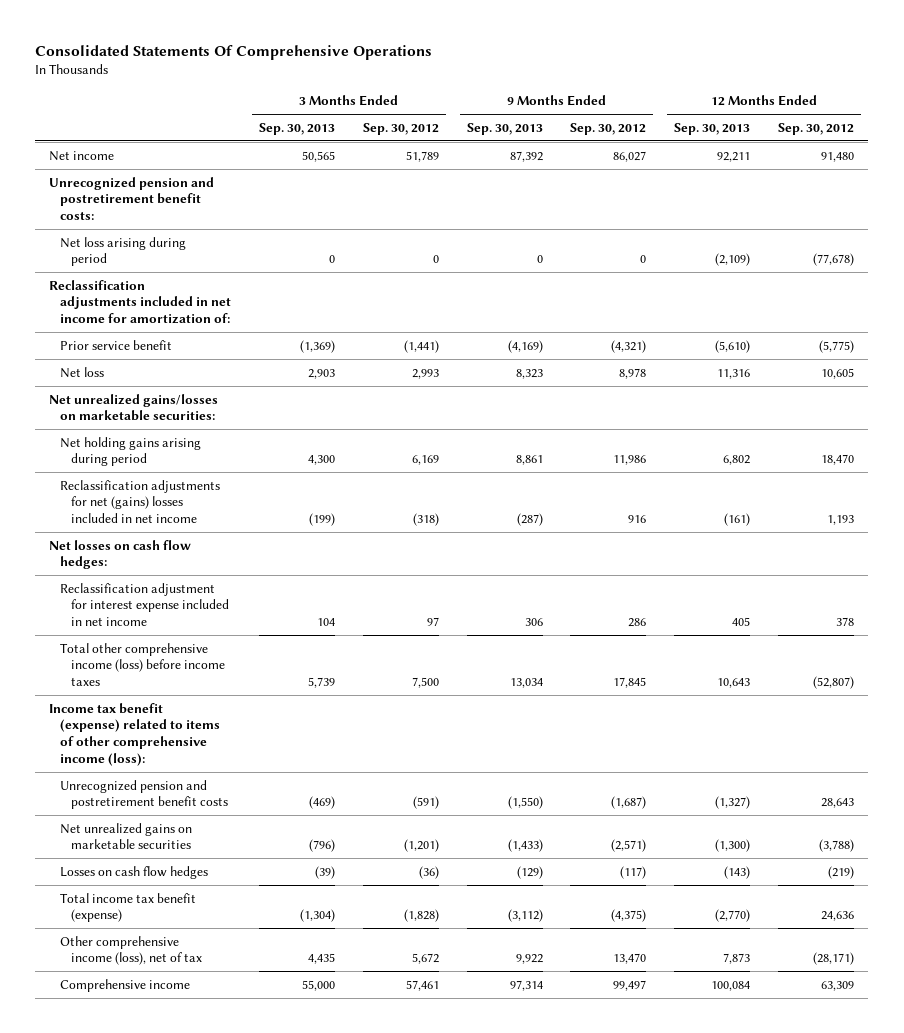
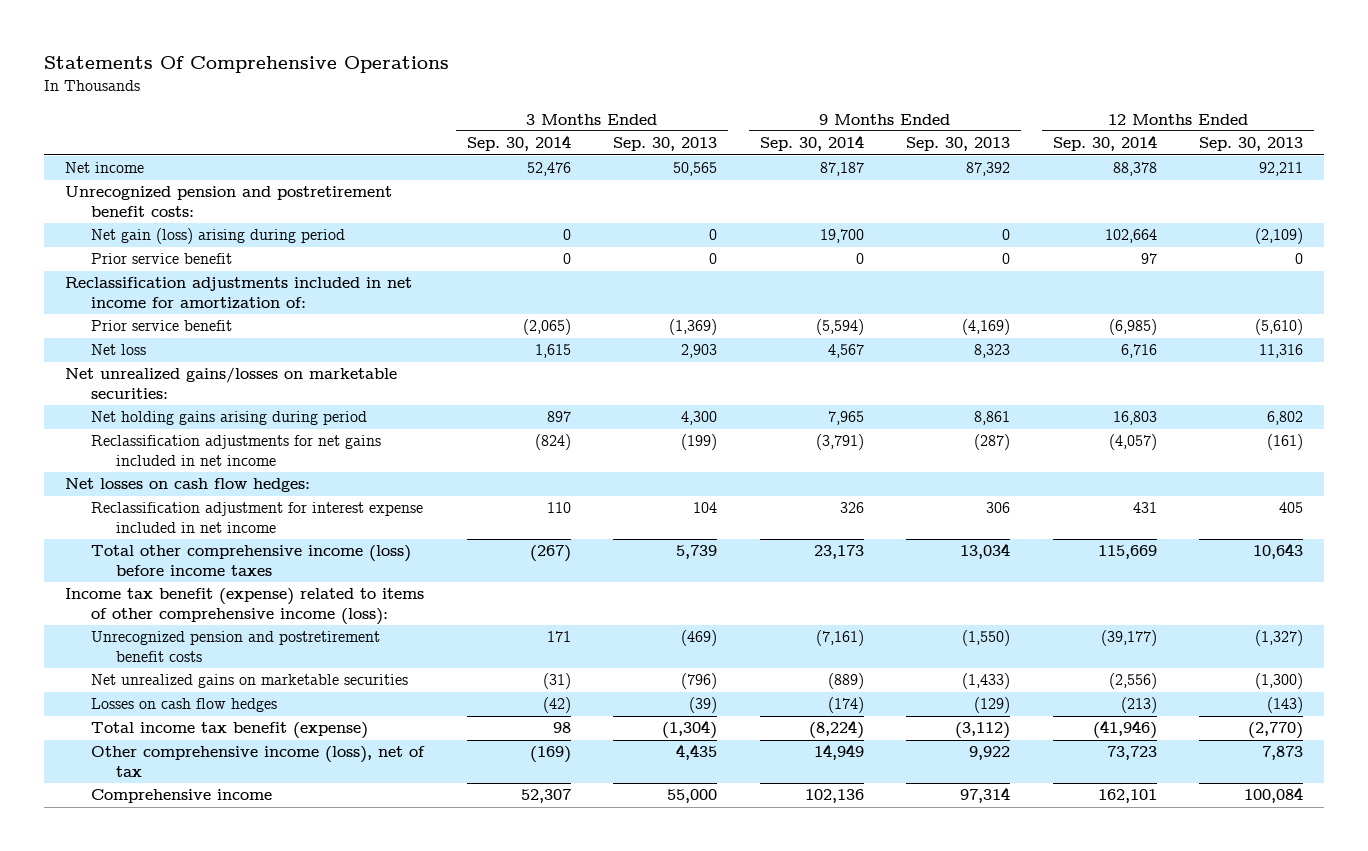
[35,45,433,61] Consolidated Statements Of Comprehensive Operations -> [44,56,450,74] Statements Of Comprehensive Operations
[362,122,439,135] Sep. 30, 2012 -> none
[570,122,647,135] Sep. 30, 2012 -> none
[778,122,855,135] Sep. 30, 2012 -> none
none -> [466,135,571,152] Sep. 30, 2014
none -> [759,135,864,152] Sep. 30, 2014
none -> [1052,135,1157,152] Sep. 30, 2014
[59,236,186,267] Net loss arising during period -> [90,228,345,245] Net gain (loss) arising during period
none -> [90,253,232,265] Prior service benefit
[59,479,220,523] Reclassification adjustments for net (gains) losses included in net income -> [90,435,381,466] Reclassification adjustments for net gains included in net income

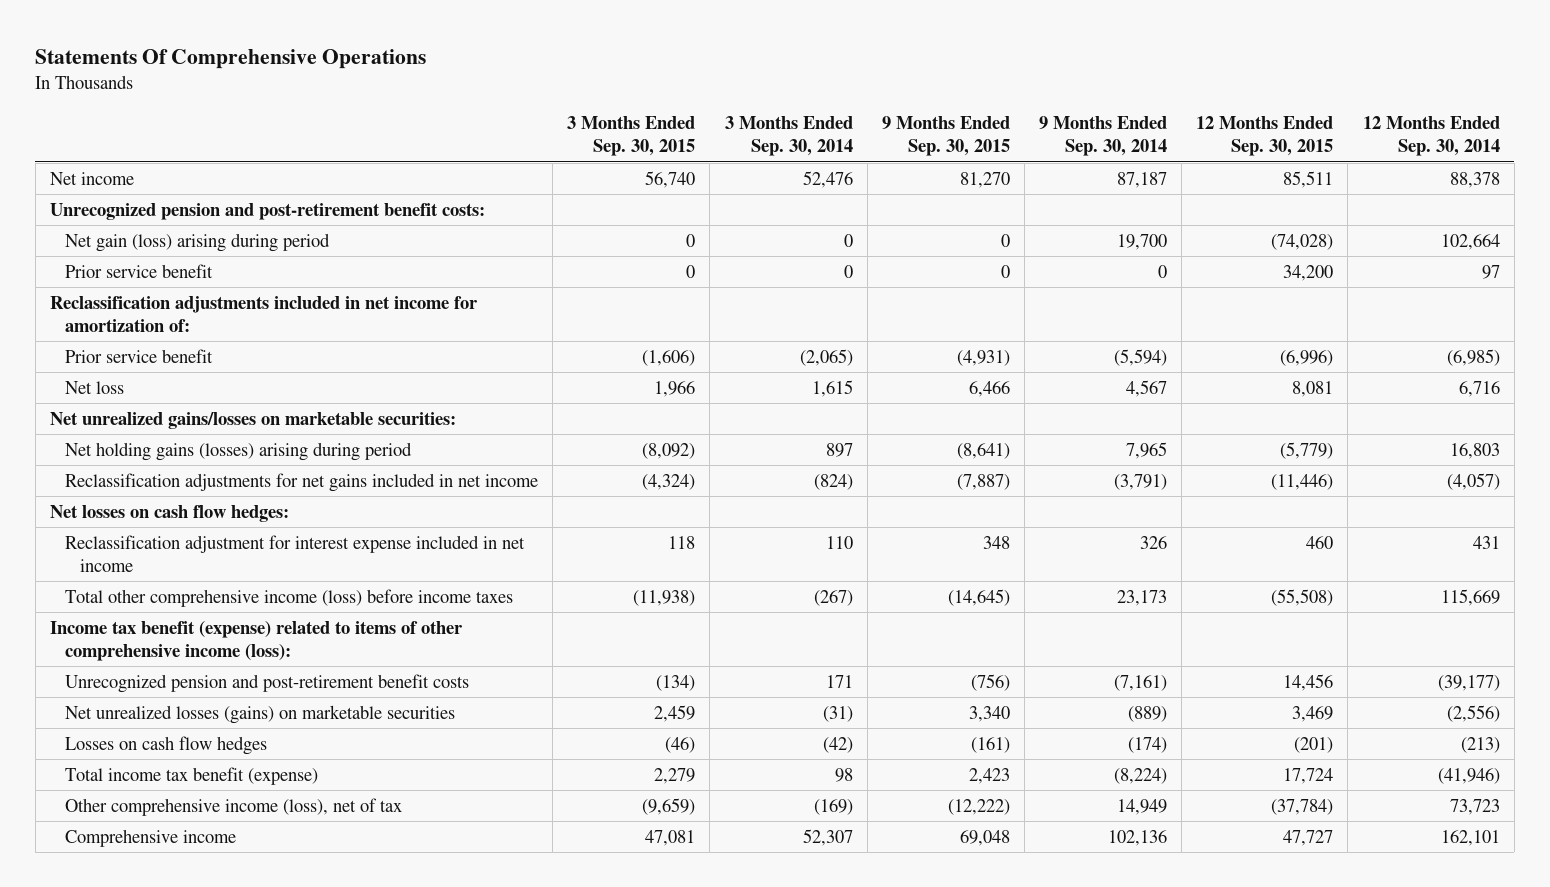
[613,137,718,152] Sep. 30, 2013 -> none
[906,137,1011,152] Sep. 30, 2013 -> none
[1198,137,1303,152] Sep. 30, 2013 -> none
none -> [567,116,696,157] 3 Months Ended Sep. 30, 2015
none -> [881,116,1010,157] 9 Months Ended Sep. 30, 2015
none -> [1196,116,1334,157] 12 Months Ended Sep. 30, 2015
[65,186,393,217] Unrecognized pension and postretirement benefit costs: -> [50,202,486,220] Unrecognized pension and post-retirement benefit costs:
[90,411,367,426] Net holding gains arising during period -> [65,441,413,461] Net holding gains (losses) arising during period
[90,631,380,662] Unrecognized pension and postretirement benefit costs -> [65,673,470,693] Unrecognized pension and post-retirement benefit costs
[90,674,408,689] Net unrealized gains on marketable securities -> [65,704,456,724] Net unrealized losses (gains) on marketable securities

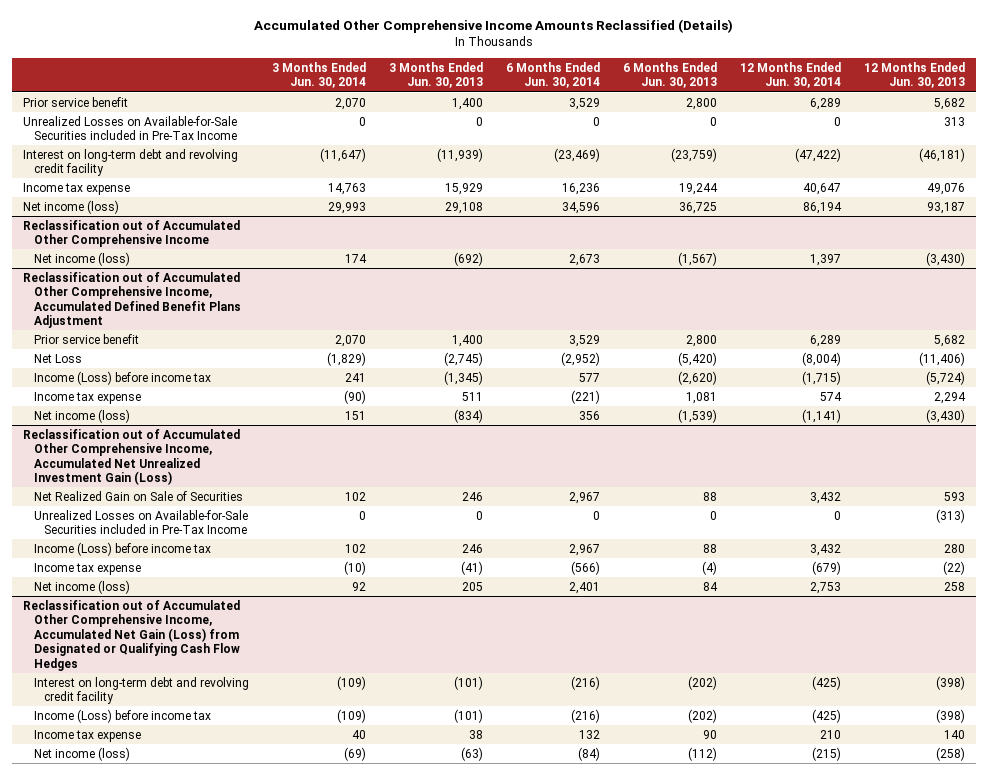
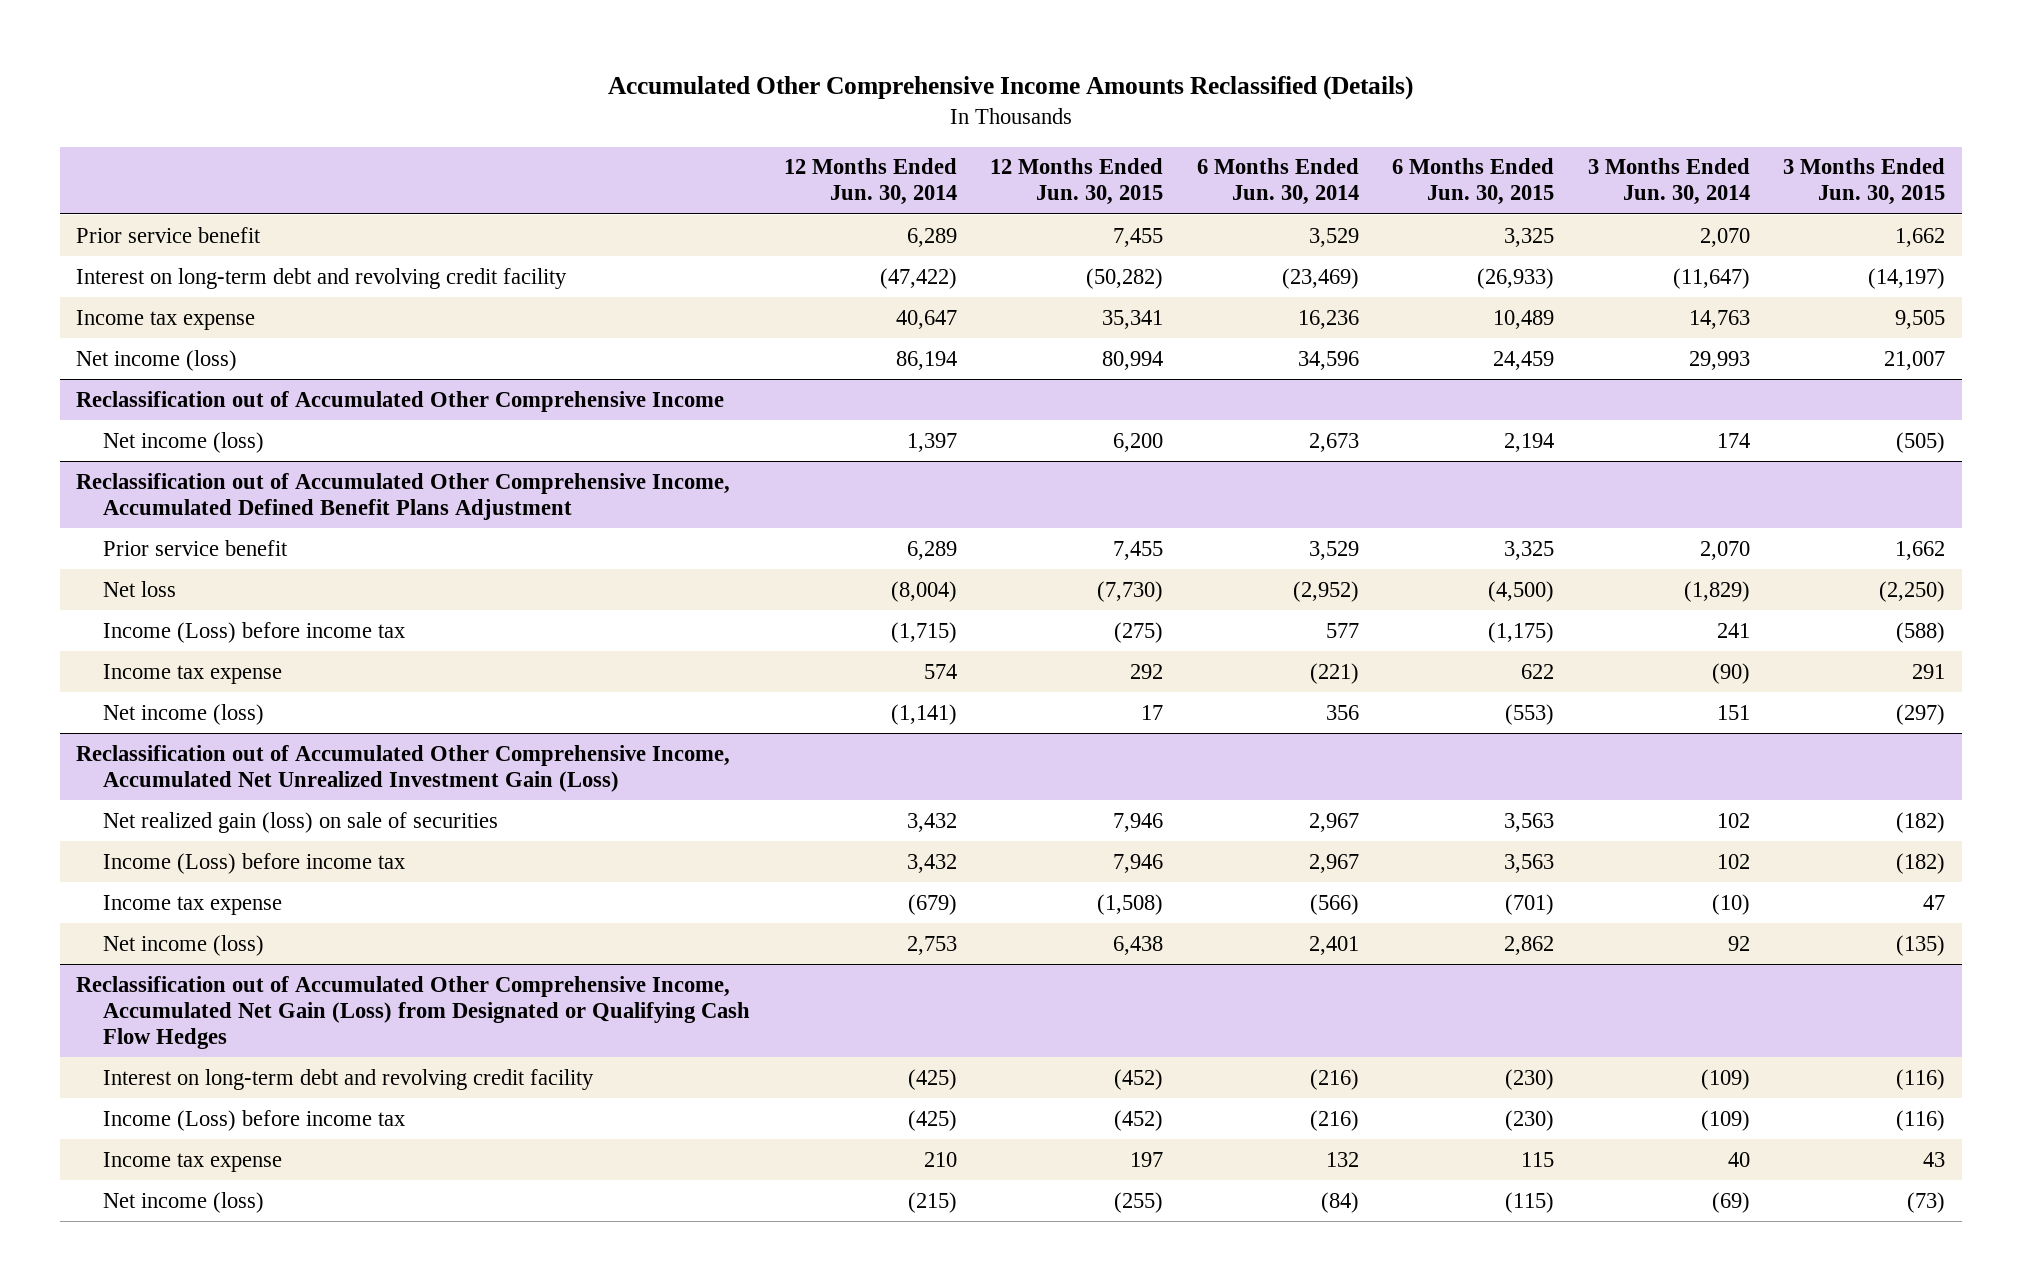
[388,61,483,89] 3 Months Ended Jun. 30, 2013 -> none
[622,61,717,89] 6 Months Ended Jun. 30, 2013 -> none
[863,61,965,89] 12 Months Ended Jun. 30, 2013 -> none
none -> [990,158,1164,206] 12 Months Ended Jun. 30, 2015
none -> [1392,158,1555,206] 6 Months Ended Jun. 30, 2015
none -> [1782,158,1945,206] 3 Months Ended Jun. 30, 2015
[23,115,238,141] Unrealized Losses on Available-for-Sale Securities included in Pre-Tax Income -> none
[33,353,82,363] Net Loss -> [103,580,177,597] Net loss
[33,509,248,535] Unrealized Losses on Available-for-Sale Securities included in Pre-Tax Income -> none
[33,490,243,501] Net Realized Gain on Sale of Securities -> [103,811,499,833] Net realized gain (loss) on sale of securities

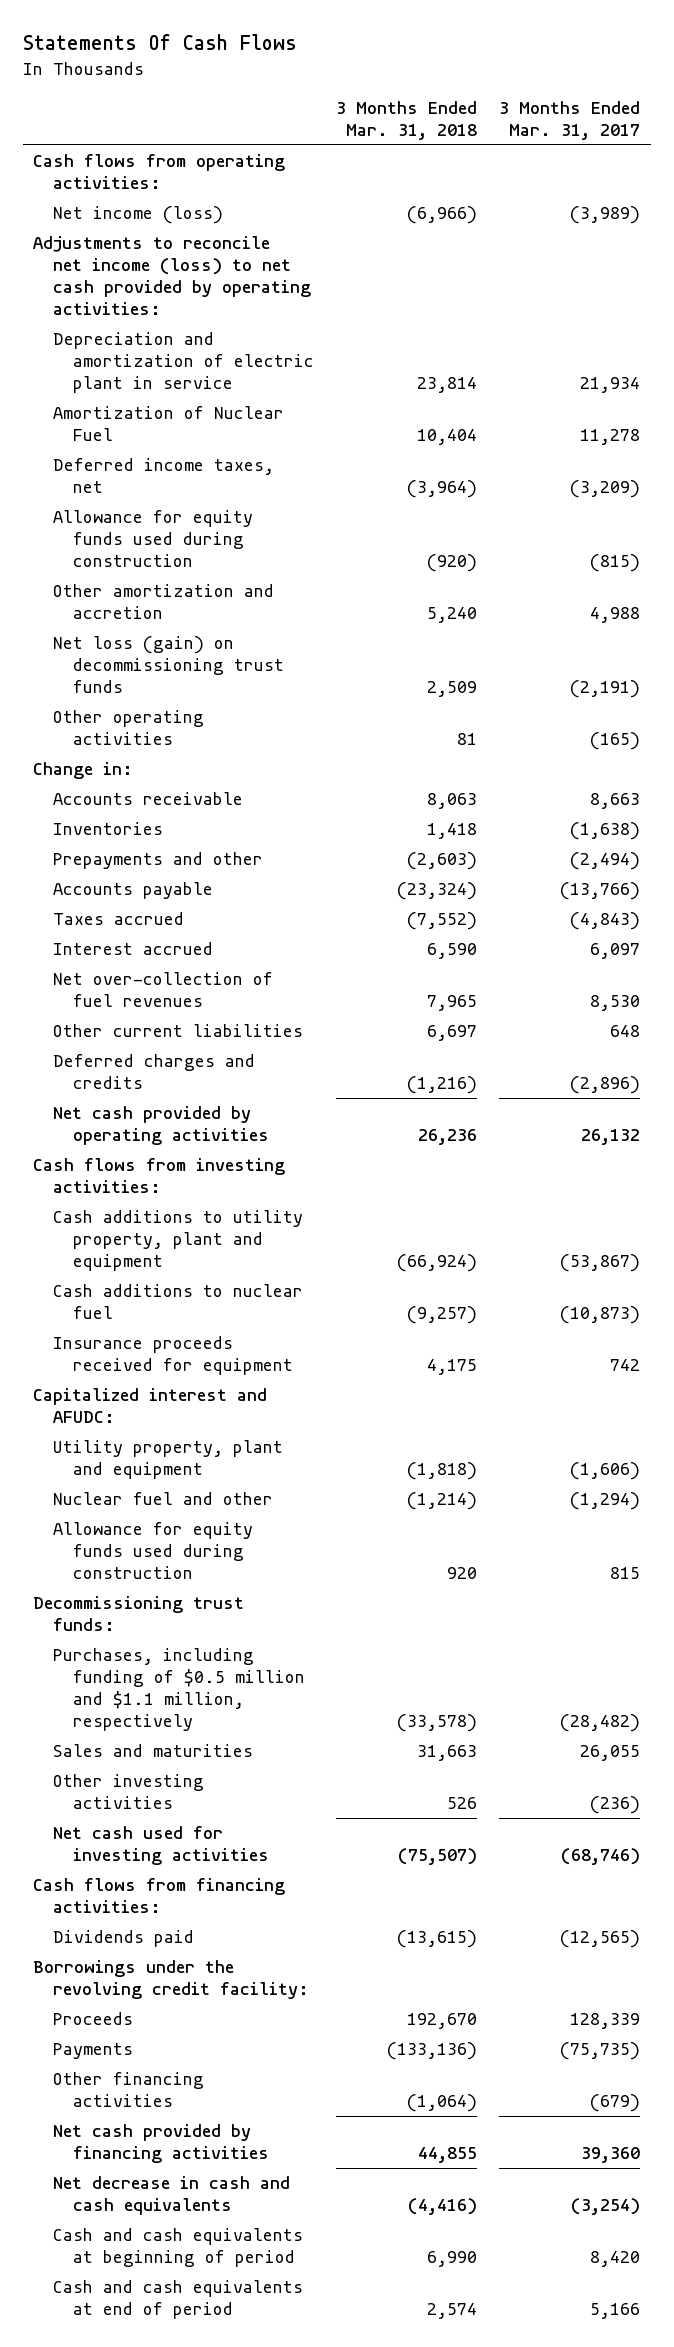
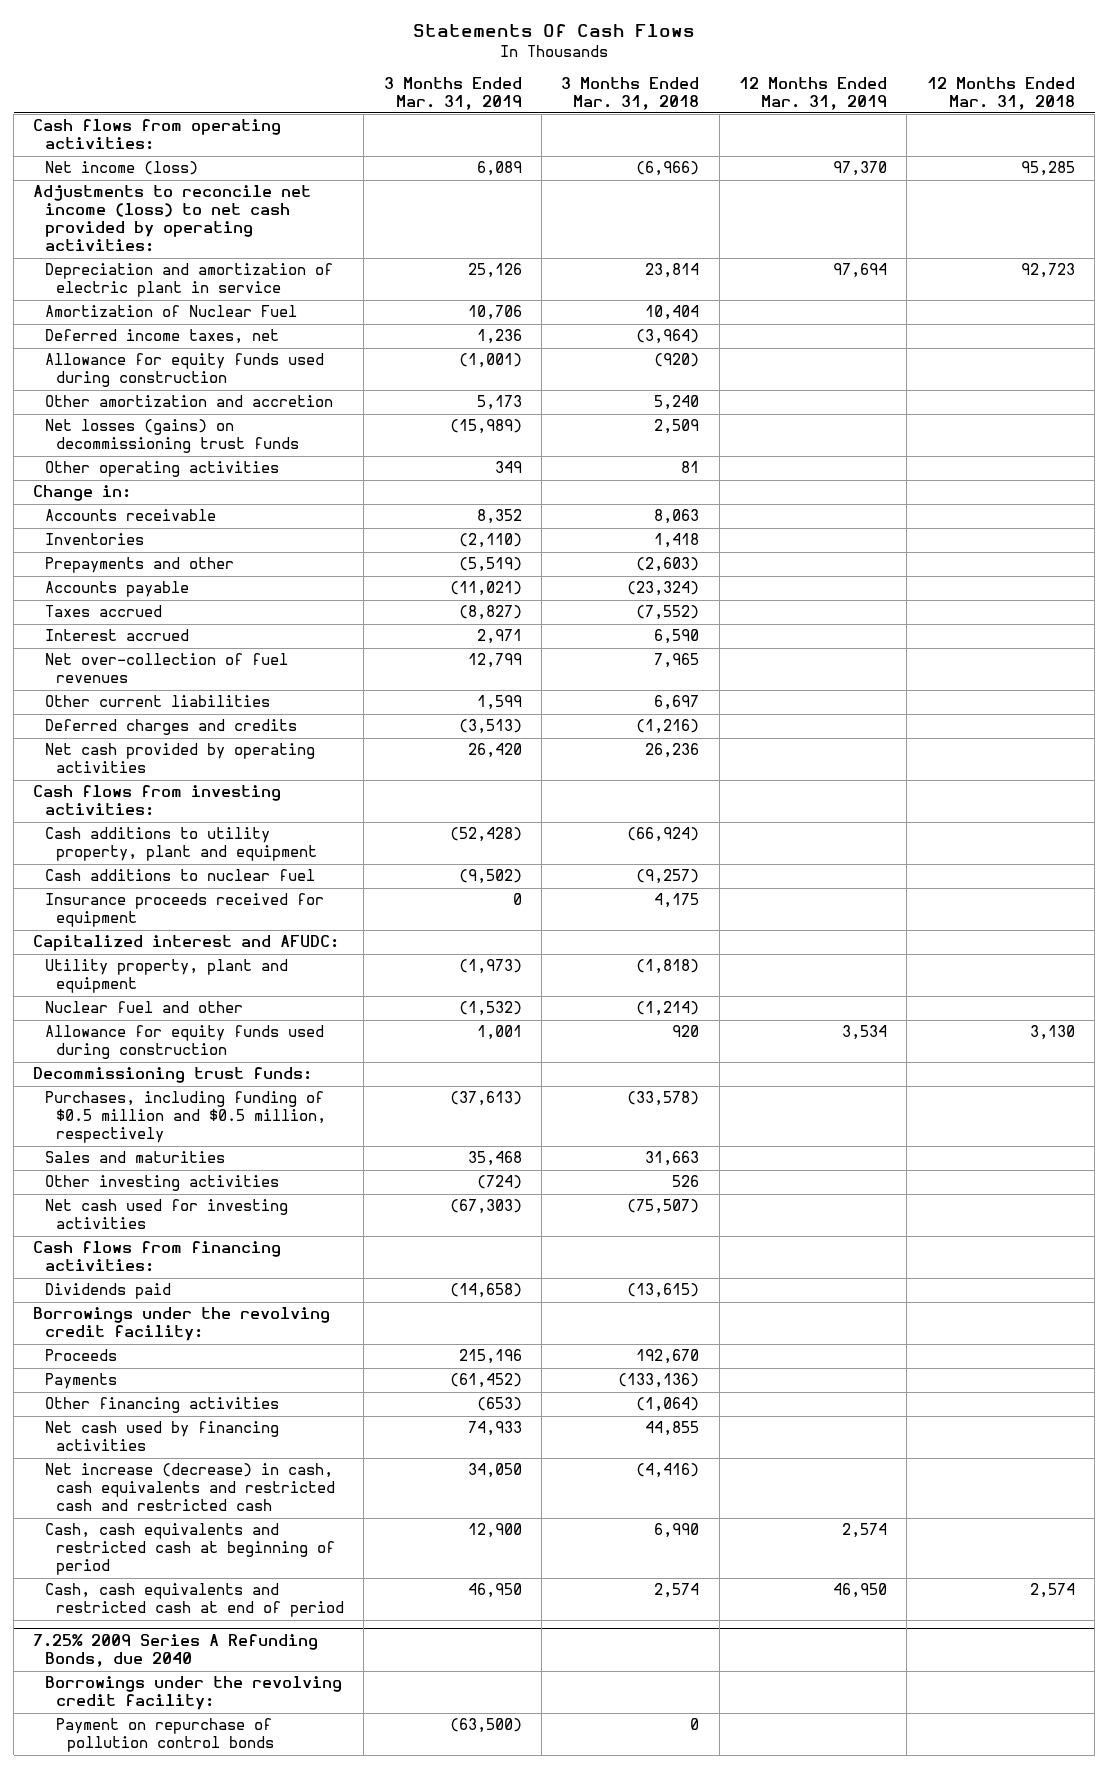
[499,100,641,140] 3 Months Ended Mar. 31, 2017 -> none
none -> [383,76,522,110] 3 Months Ended Mar. 31, 2019
none -> [739,76,888,110] 12 Months Ended Mar. 31, 2019
none -> [926,76,1075,110] 12 Months Ended Mar. 31, 2018
[53,636,285,694] Net loss (gain) on decommissioning trust funds -> [44,419,300,454] Net losses (gains) on decommissioning trust funds
[53,1648,306,1732] Purchases, including funding of $0.5 million and $1.1 million, respectively -> [44,1091,327,1144] Purchases, including funding of $0.5 million and $0.5 million, respectively
[53,2124,270,2164] Net cash provided by financing activities -> [44,1421,279,1452] Net cash used by financing activities
[53,2176,291,2216] Net decrease in cash and cash equivalents -> [44,1463,336,1512] Net increase (decrease) in cash, cash equivalents and restricted cash and restricted cash
[53,2228,304,2268] Cash and cash equivalents at beginning of period -> [44,1523,336,1576] Cash, cash equivalents and restricted cash at beginning of period
[53,2280,304,2320] Cash and cash equivalents at end of period -> [44,1583,345,1618] Cash, cash equivalents and restricted cash at end of period
none -> [33,1634,319,1668] 7.25% 2009 Series A Refunding Bonds, due 2040
none -> [44,1676,342,1711] Borrowings under the revolving credit facility:
none -> [56,1718,275,1753] Payment on repurchase of pollution control bonds

